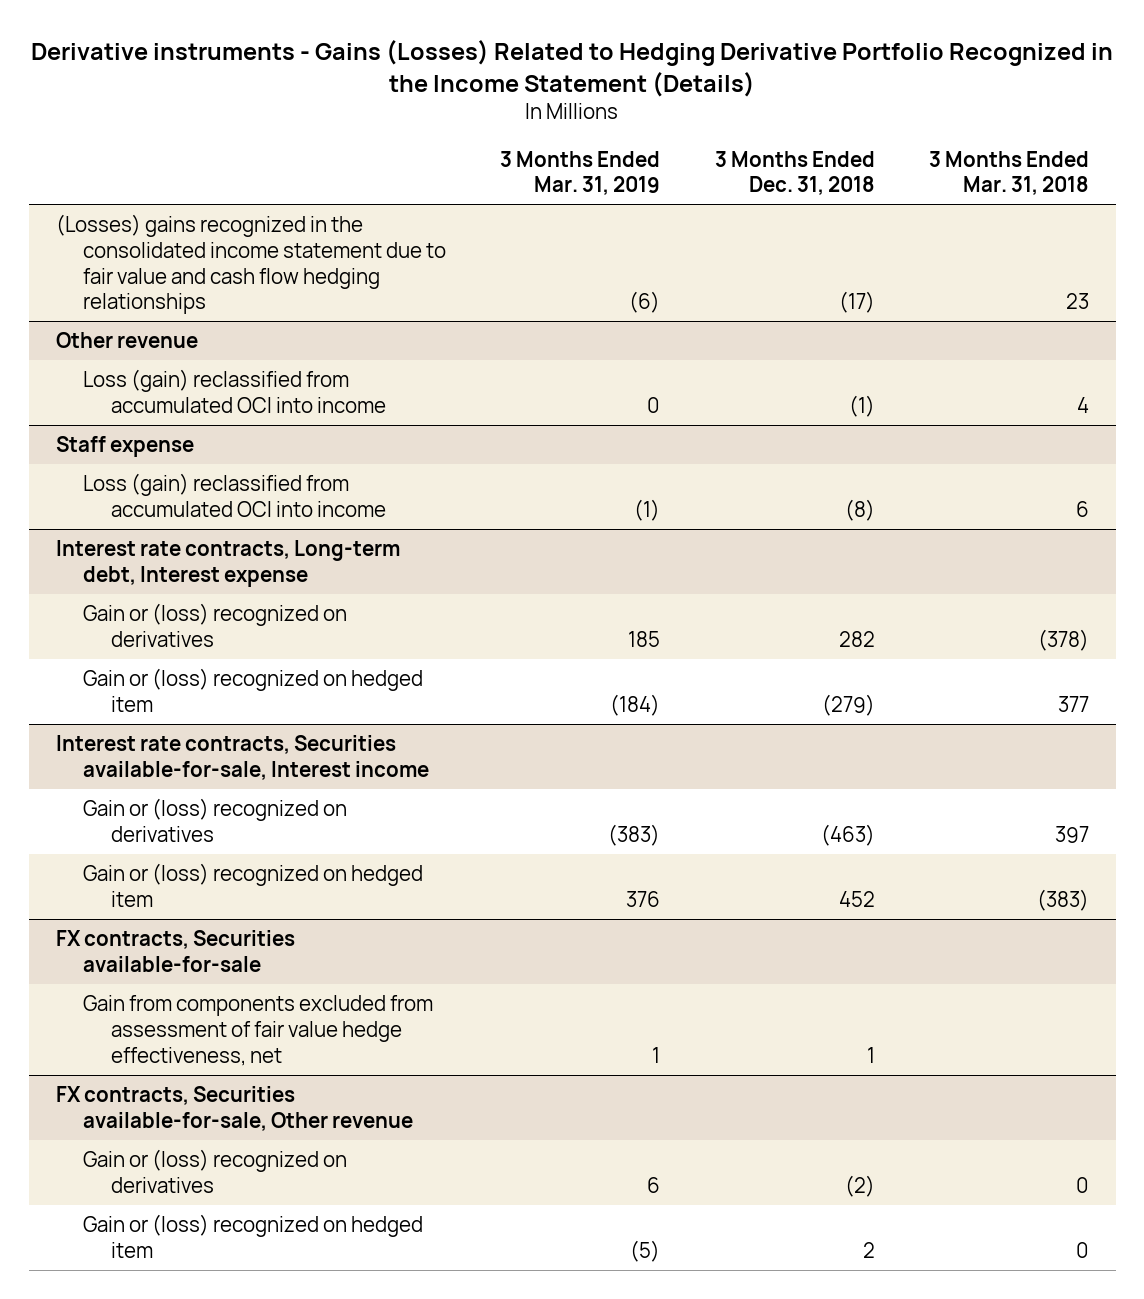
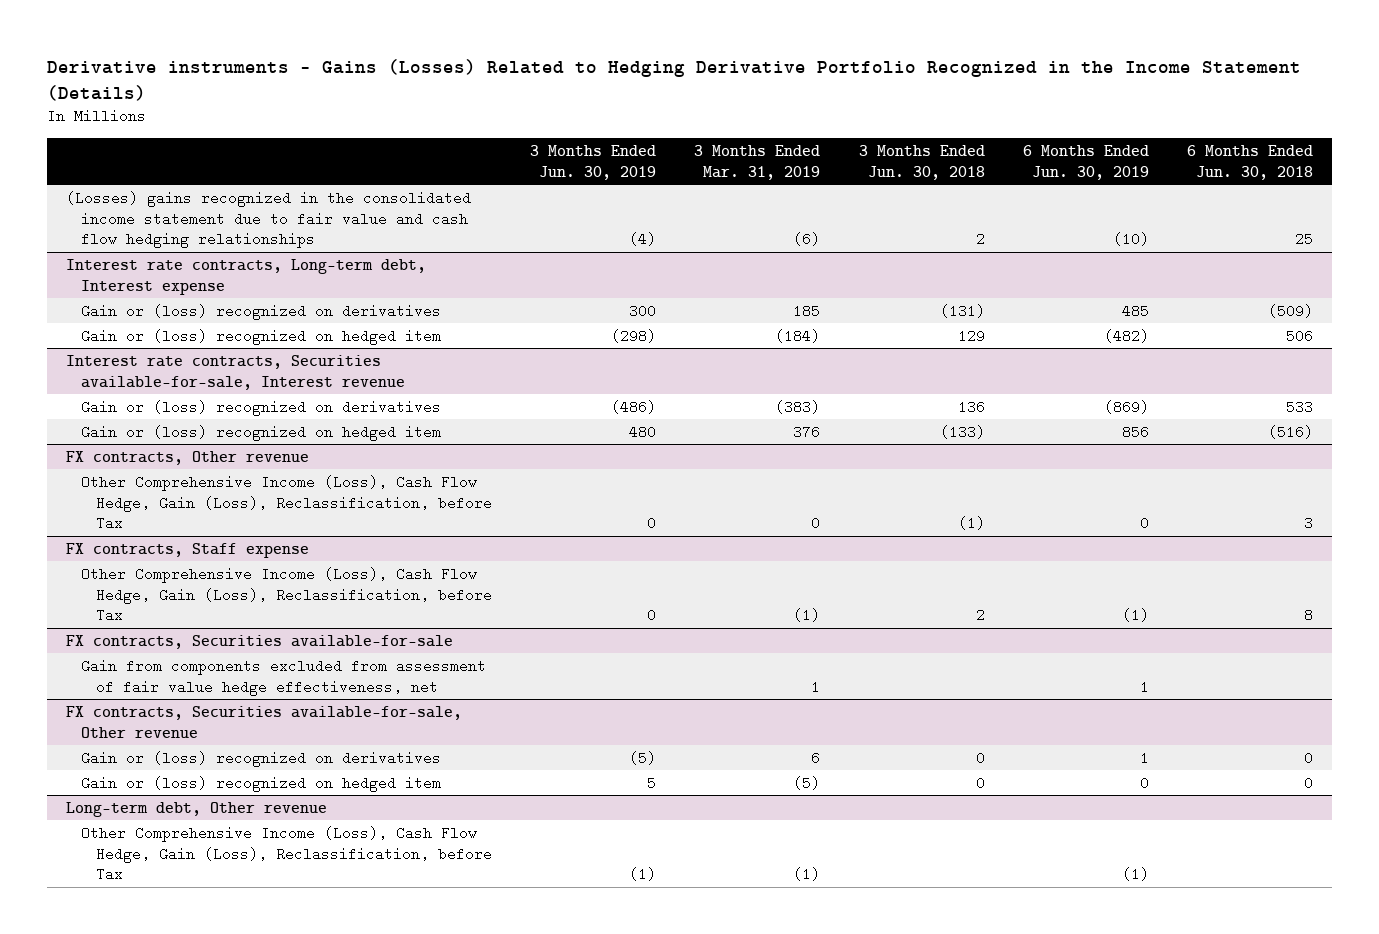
[714,150,875,196] 3 Months Ended Dec. 31, 2018 -> none
[928,150,1089,196] 3 Months Ended Mar. 31, 2018 -> none
none -> [530,144,657,180] 3 Months Ended Jun. 30, 2019
none -> [858,144,985,180] 3 Months Ended Jun. 30, 2018
none -> [1022,144,1149,180] 6 Months Ended Jun. 30, 2019
none -> [1186,144,1313,180] 6 Months Ended Jun. 30, 2018
[55,331,198,348] Other revenue -> none
[83,368,386,413] Loss (gain) reclassified from accumulated OCI into income -> none
[55,435,194,457] Staff expense -> none
[83,472,386,517] Loss (gain) reclassified from accumulated OCI into income -> none
[55,734,430,780] Interest rate contracts, Securities available-for-sale, Interest income -> [65,354,405,390] Interest rate contracts, Securities available-for-sale, Interest revenue
none -> [65,450,309,465] FX contracts, Other revenue
none -> [80,474,493,531] Other Comprehensive Income (Loss), Cash Flow Hedge, Gain (Loss), Reclassification, before Tax
none -> [65,542,309,558] FX contracts, Staff expense
none -> [80,566,493,623] Other Comprehensive Income (Loss), Cash Flow Hedge, Gain (Loss), Reclassification, before Tax
none -> [65,801,327,817] Long-term debt, Other revenue
none -> [80,825,493,882] Other Comprehensive Income (Loss), Cash Flow Hedge, Gain (Loss), Reclassification, before Tax

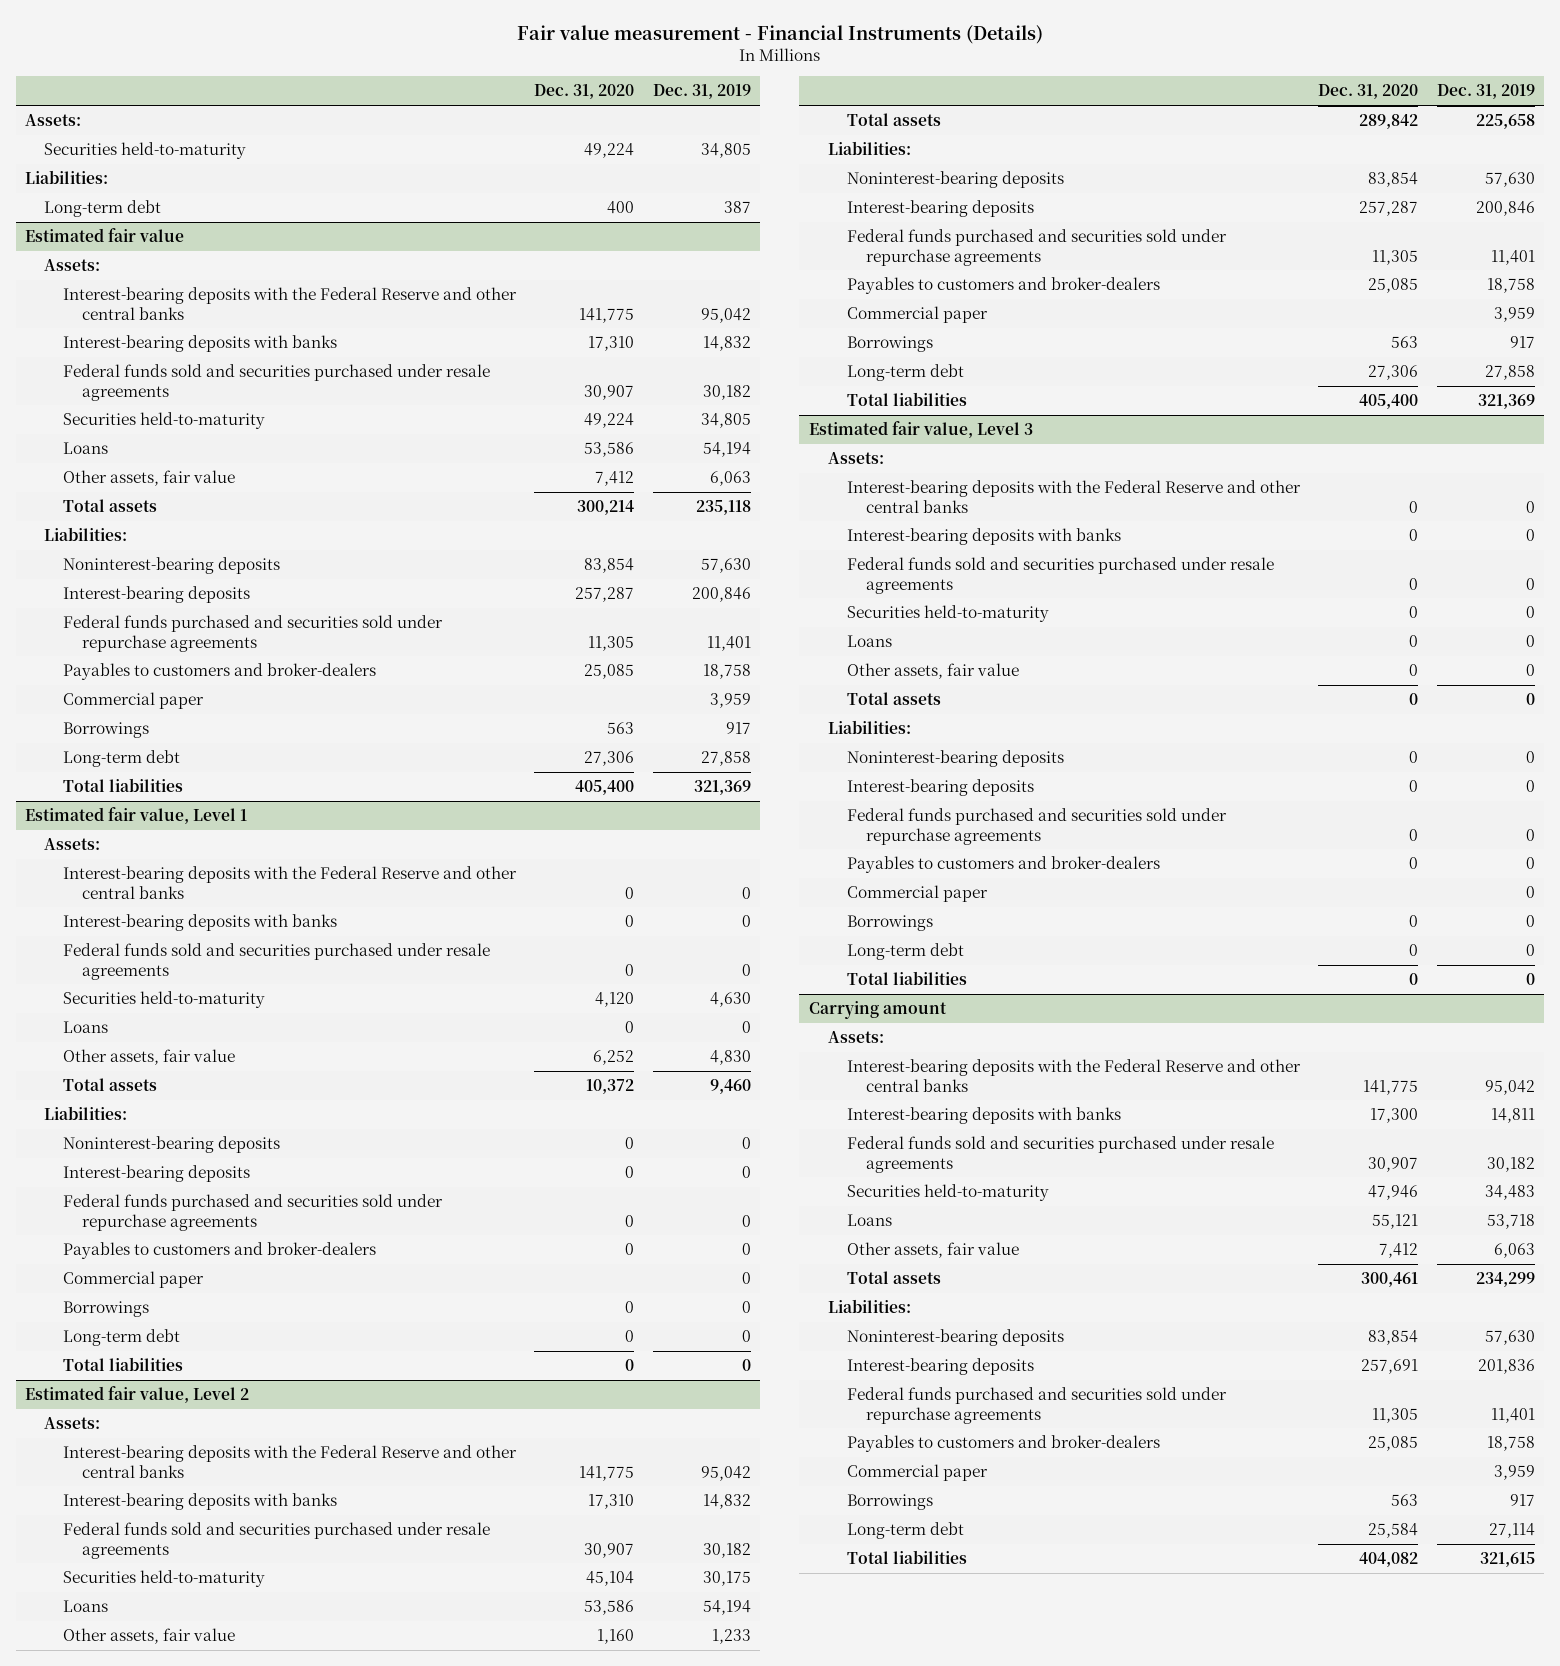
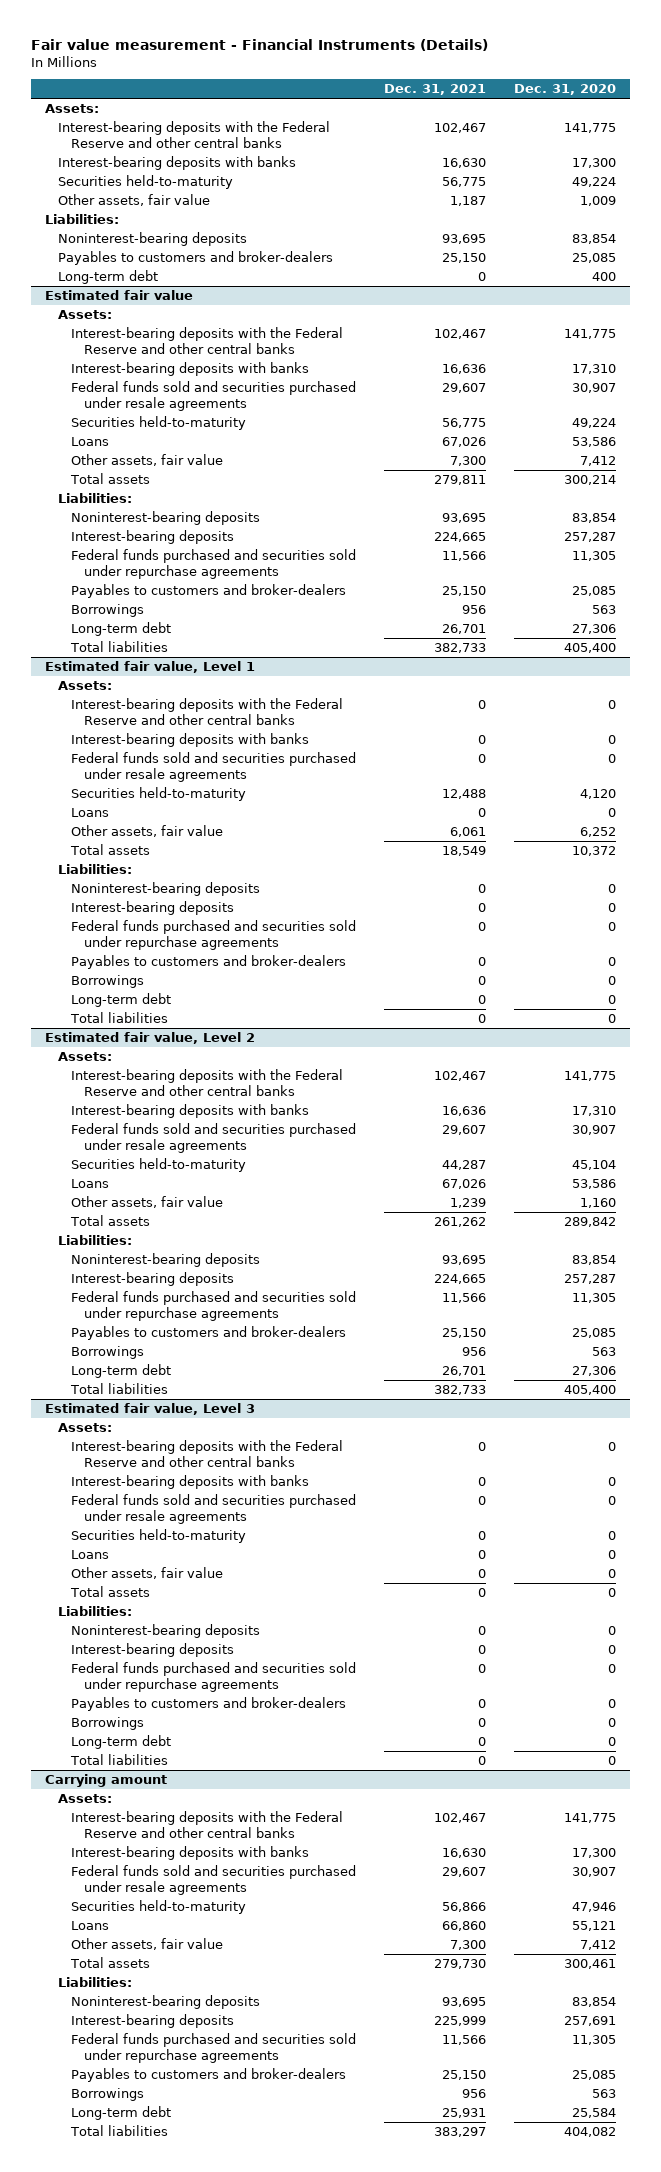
[653,84,752,100] Dec. 31, 2019 -> none
none -> [383,84,486,96] Dec. 31, 2021
none -> [57,121,330,148] Interest-bearing deposits with the Federal Reserve and other central banks
none -> [57,156,296,171] Interest-bearing deposits with banks
none -> [57,194,210,207] Other assets, fair value
none -> [57,232,247,247] Noninterest-bearing deposits
none -> [57,251,333,266] Payables to customers and broker-dealers
[62,692,204,710] Commercial paper -> none
[62,1271,204,1289] Commercial paper -> none
[846,306,988,324] Commercial paper -> none
[846,885,988,903] Commercial paper -> none
[846,1464,988,1482] Commercial paper -> none

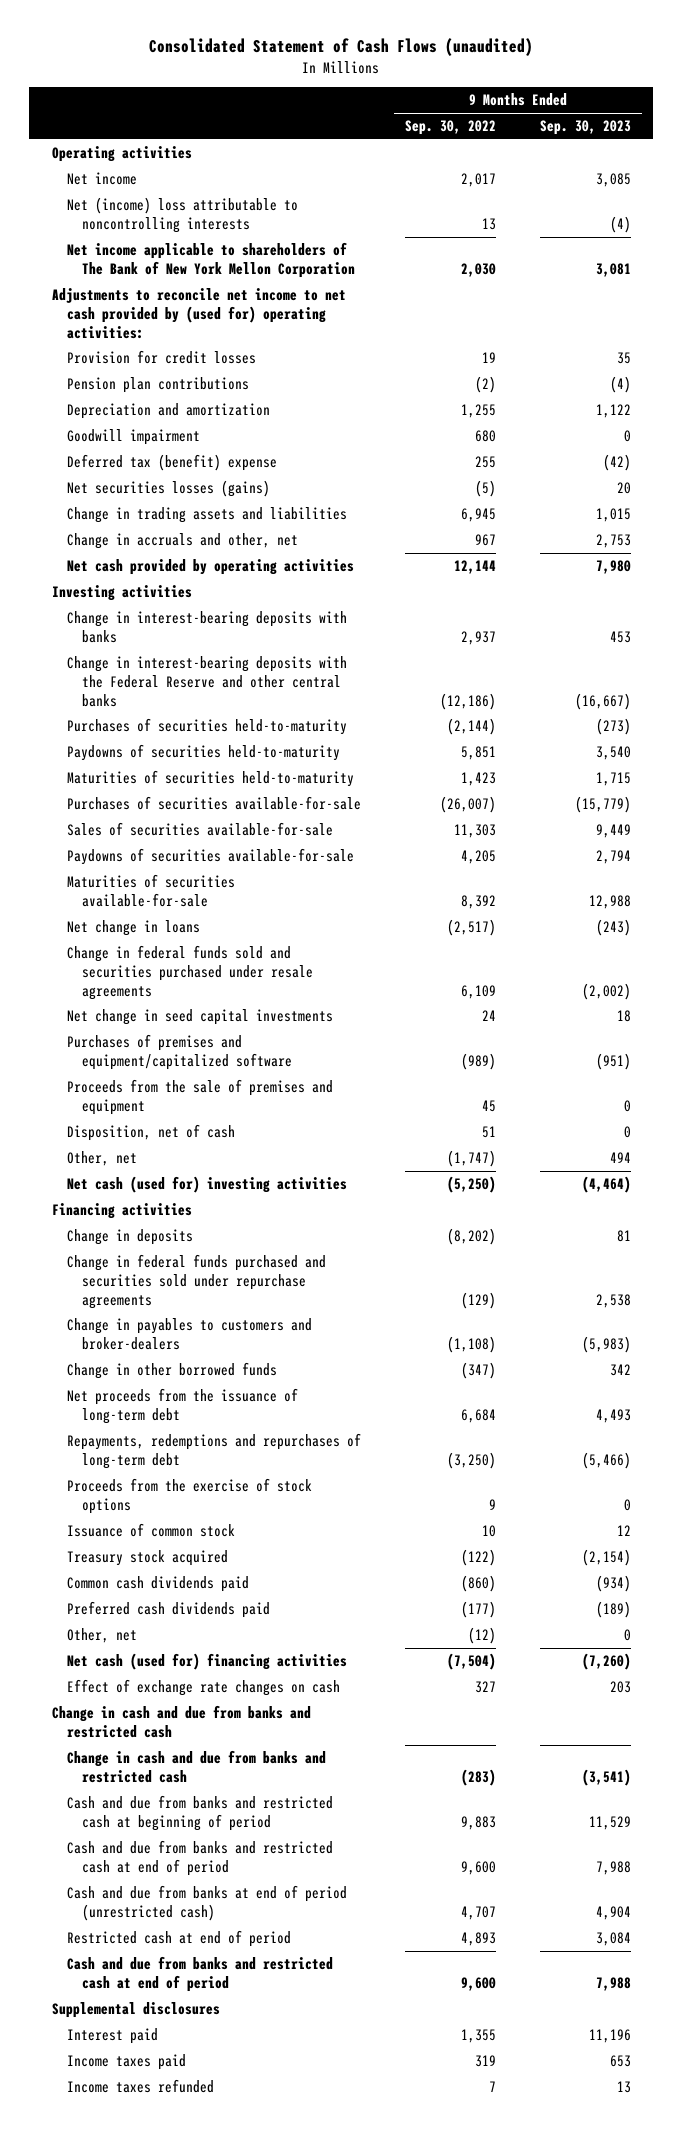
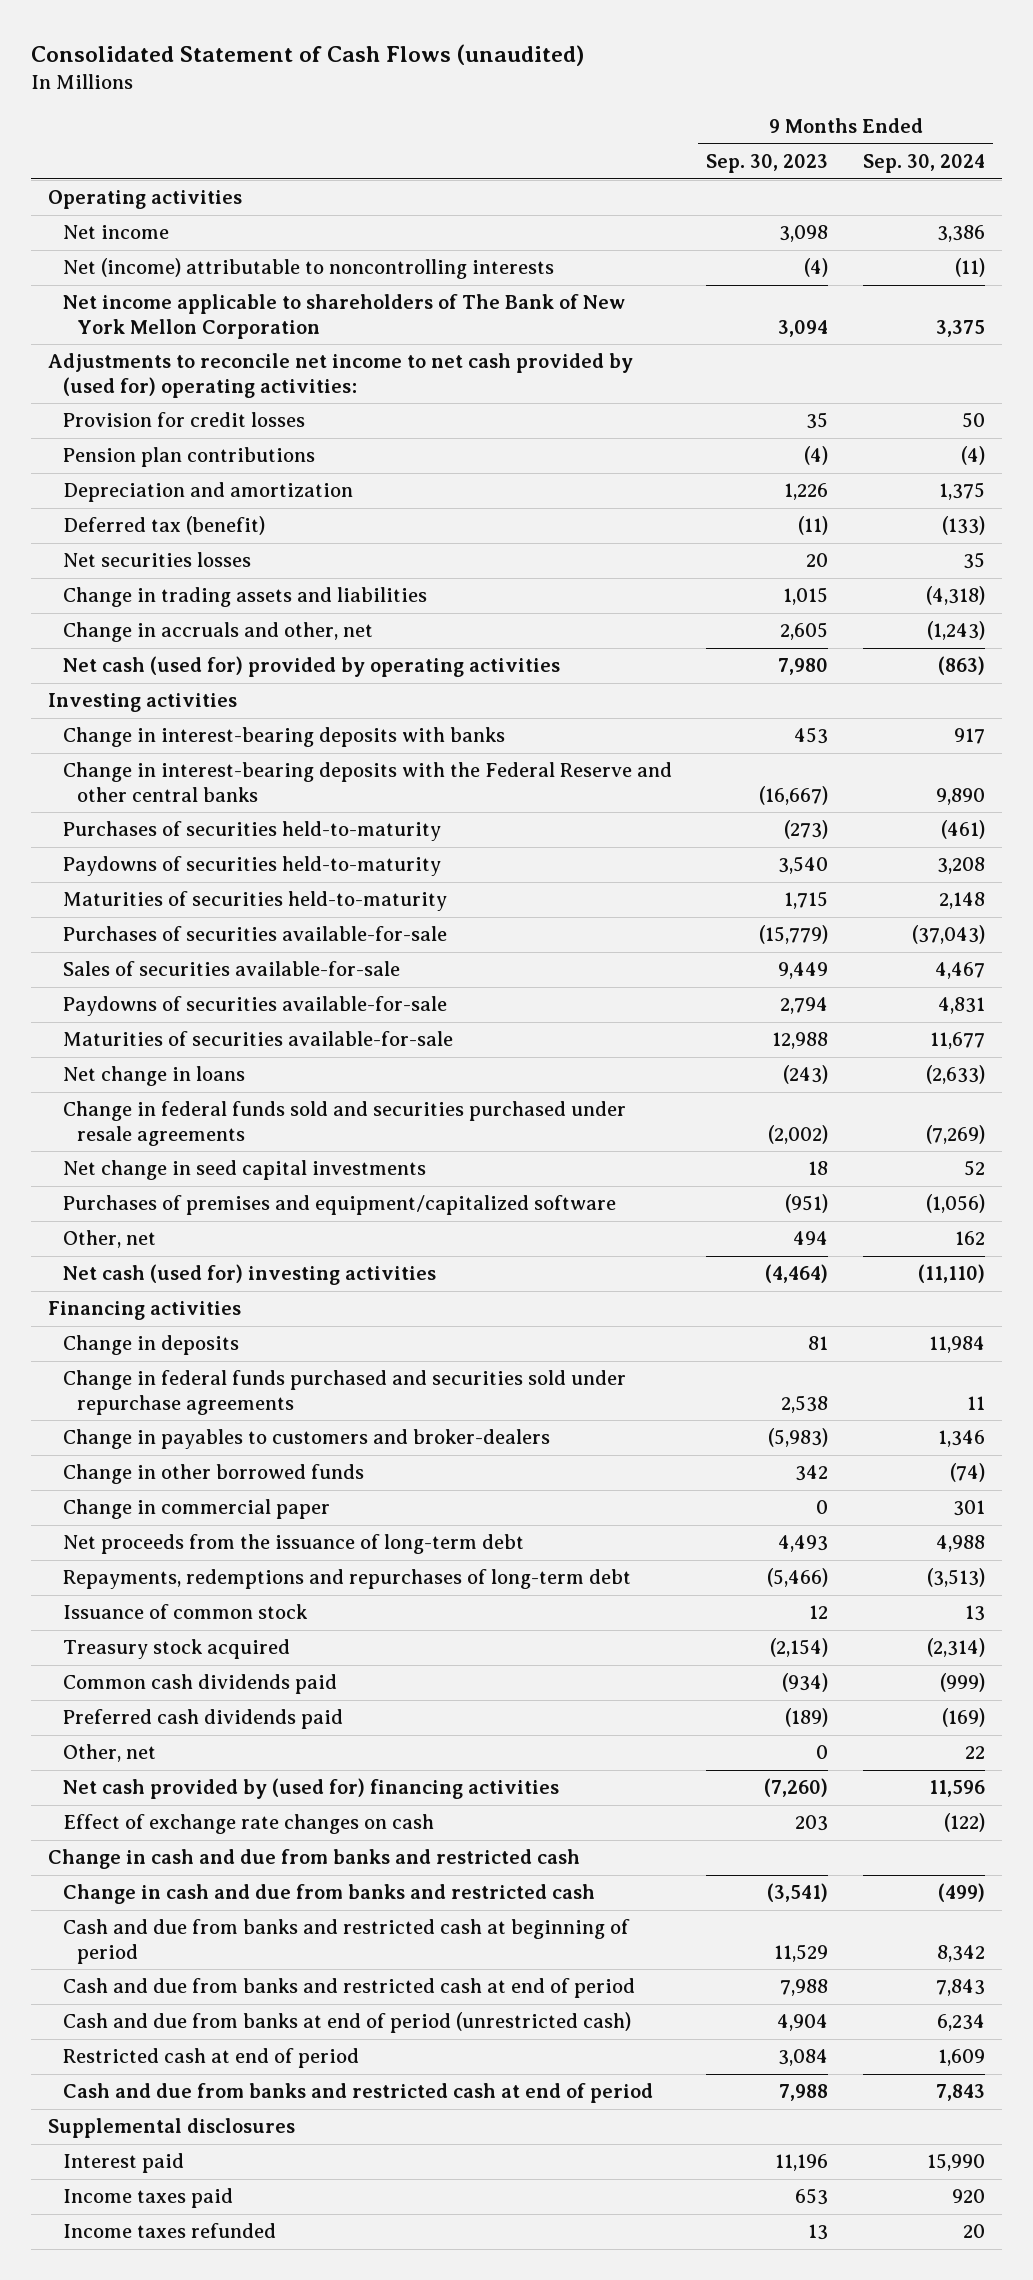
[404,120,496,136] Sep. 30, 2022 -> none
none -> [862,154,985,174] Sep. 30, 2024
[596,173,632,188] 3,085 -> [779,225,829,243] 3,098
[66,197,298,233] Net (income) loss attributable to noncontrolling interests -> [62,258,554,280] Net (income) attributable to noncontrolling interests
[596,262,632,277] 3,081 -> [778,319,829,337] 3,094
[66,429,200,446] Goodwill impairment -> none
[596,404,632,419] 1,122 -> [784,483,829,501] 1,226
[66,454,277,472] Deferred tax (benefit) expense -> [62,516,265,536] Deferred tax (benefit)
[603,454,632,472] (42) -> [798,516,829,536] (11)
[66,480,270,498] Net securities losses (gains) -> [62,552,251,568] Net securities losses
[596,534,632,549] 2,753 -> [780,622,829,641] 2,605
[66,559,354,576] Net cash provided by operating activities -> [62,656,560,678] Net cash (used for) provided by operating activities
[66,1079,333,1115] Proceeds from the sale of premises and equipment -> none
[66,1124,235,1142] Disposition, net of cash -> none
none -> [62,1499,330,1520] Change in commercial paper
[66,1478,312,1514] Proceeds from the exercise of stock options -> none
[66,1653,347,1671] Net cash (used for) financing activities -> [62,1778,559,1800] Net cash provided by (used for) financing activities

